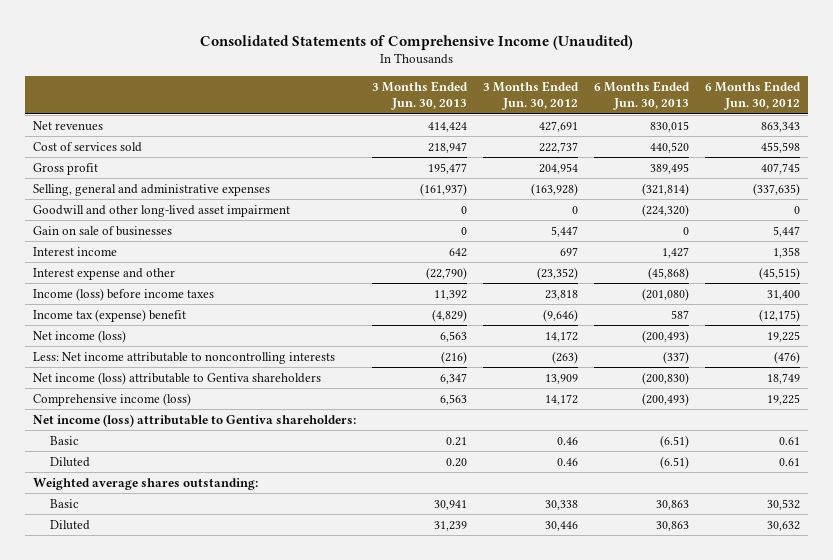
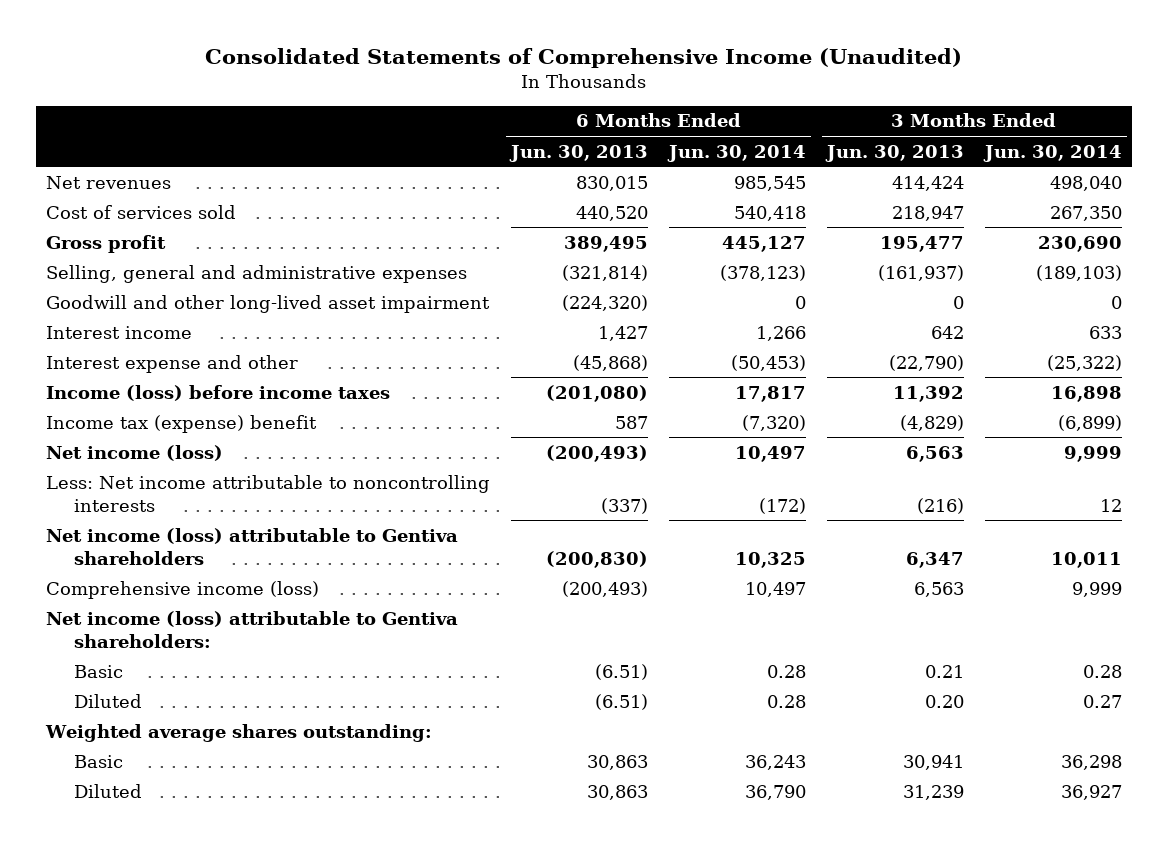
[483,81,580,111] 3 Months Ended Jun. 30, 2012 -> none
[705,81,802,111] 6 Months Ended Jun. 30, 2012 -> none
none -> [667,144,807,162] Jun. 30, 2014
none -> [982,144,1122,162] Jun. 30, 2014
[33,226,173,237] Gain on sale of businesses -> none

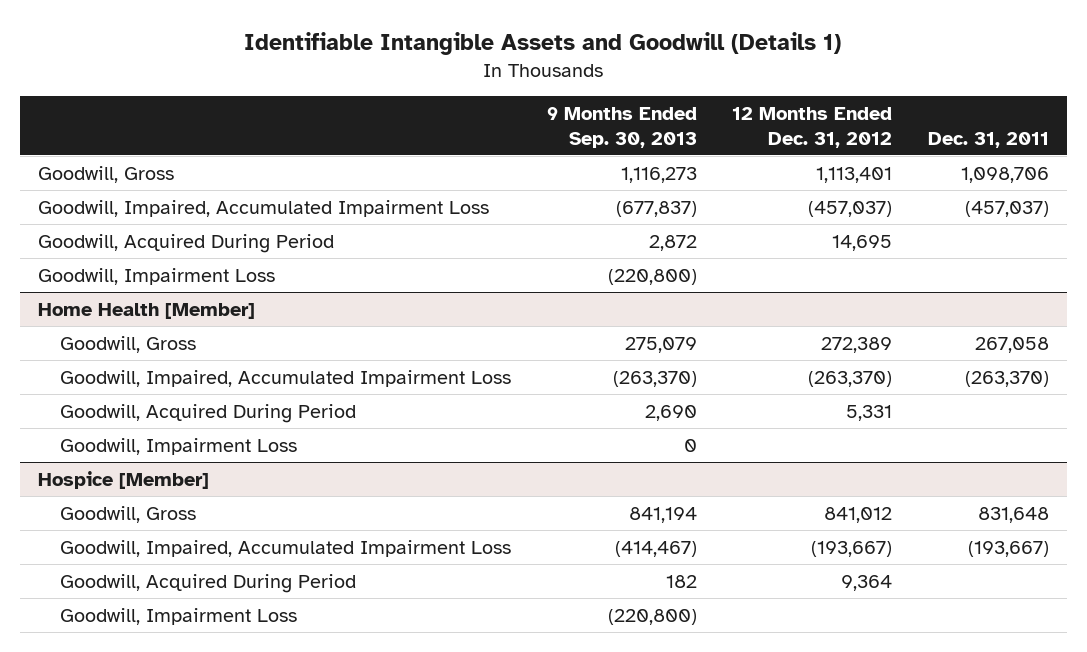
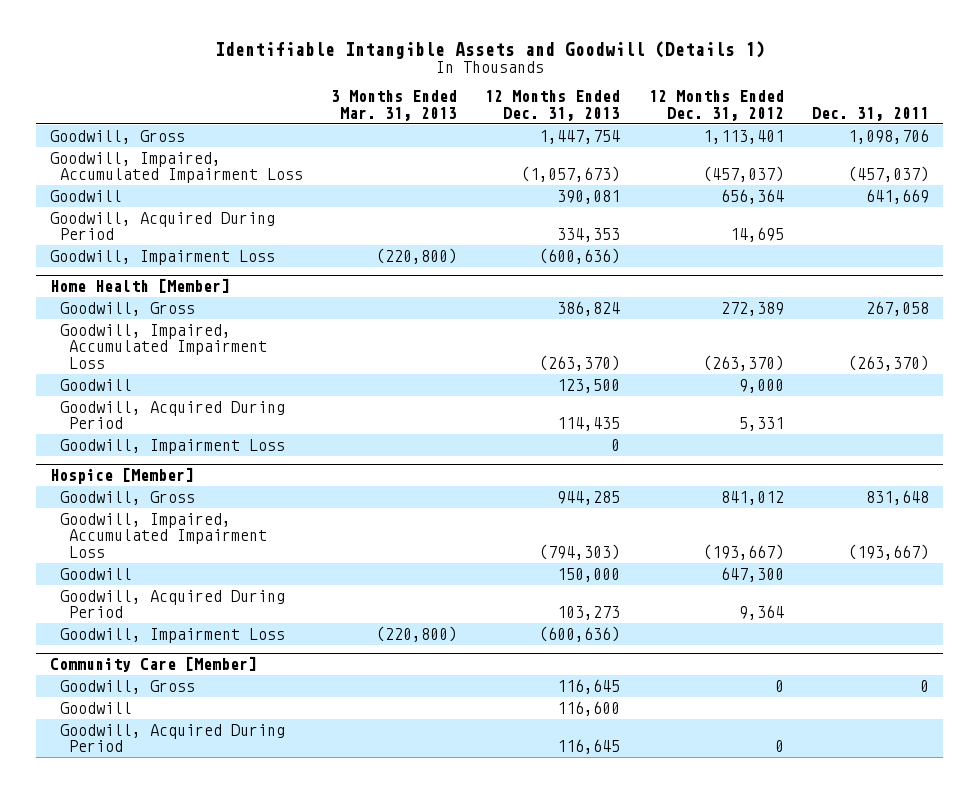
[546,106,697,148] 9 Months Ended Sep. 30, 2013 -> none
none -> [331,90,458,121] 3 Months Ended Mar. 31, 2013
none -> [485,90,621,121] 12 Months Ended Dec. 31, 2013
none -> [50,189,123,202] Goodwill
none -> [59,378,132,391] Goodwill
none -> [59,567,132,580] Goodwill
none -> [50,655,258,672] Community Care [Member]
none -> [59,679,195,694] Goodwill, Gross
none -> [59,701,132,714] Goodwill
none -> [59,723,285,753] Goodwill, Acquired During Period

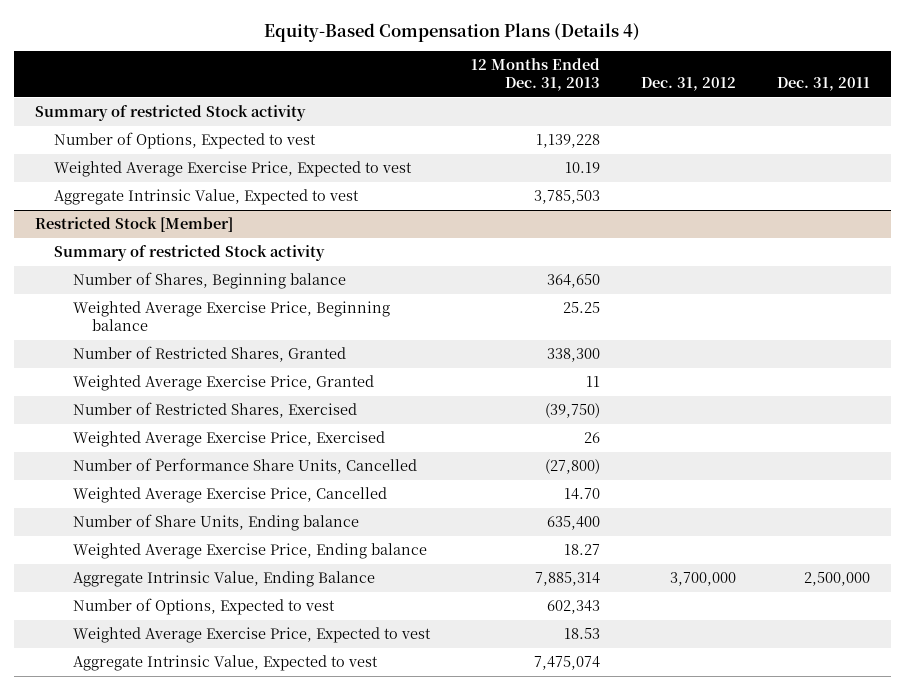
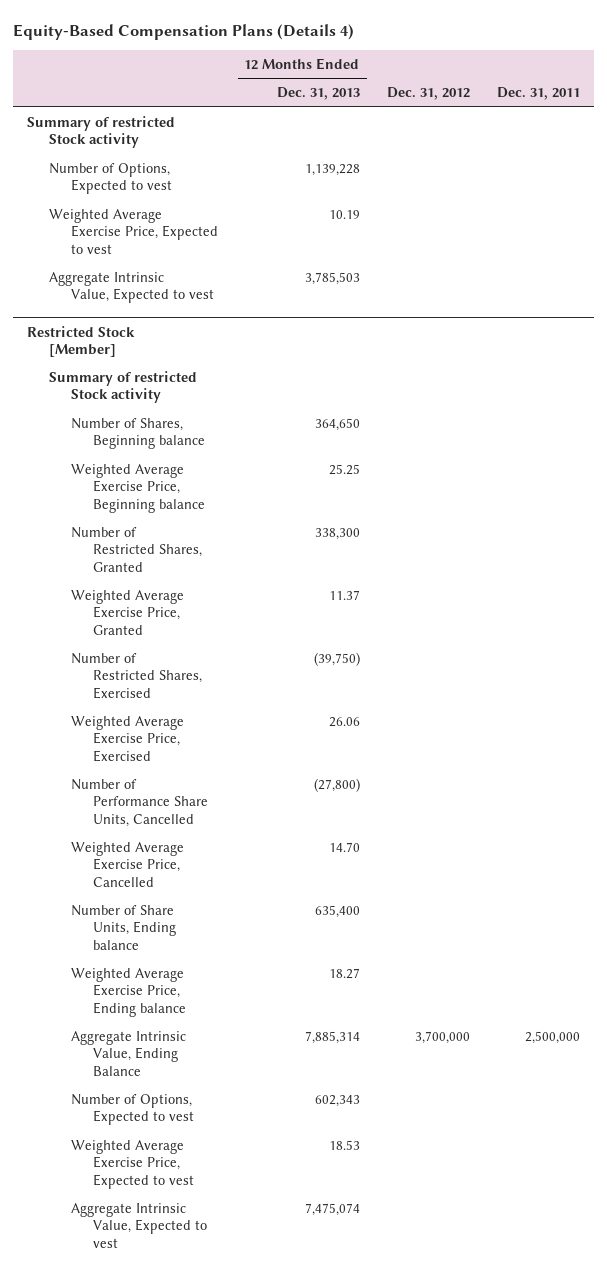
[585,376,600,388] 11 -> [328,589,360,600] 11.37
[583,432,600,444] 26 -> [328,716,360,727] 26.06

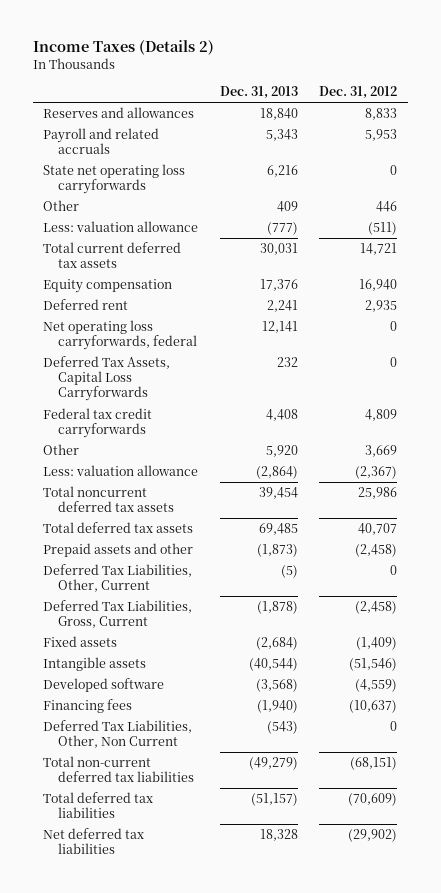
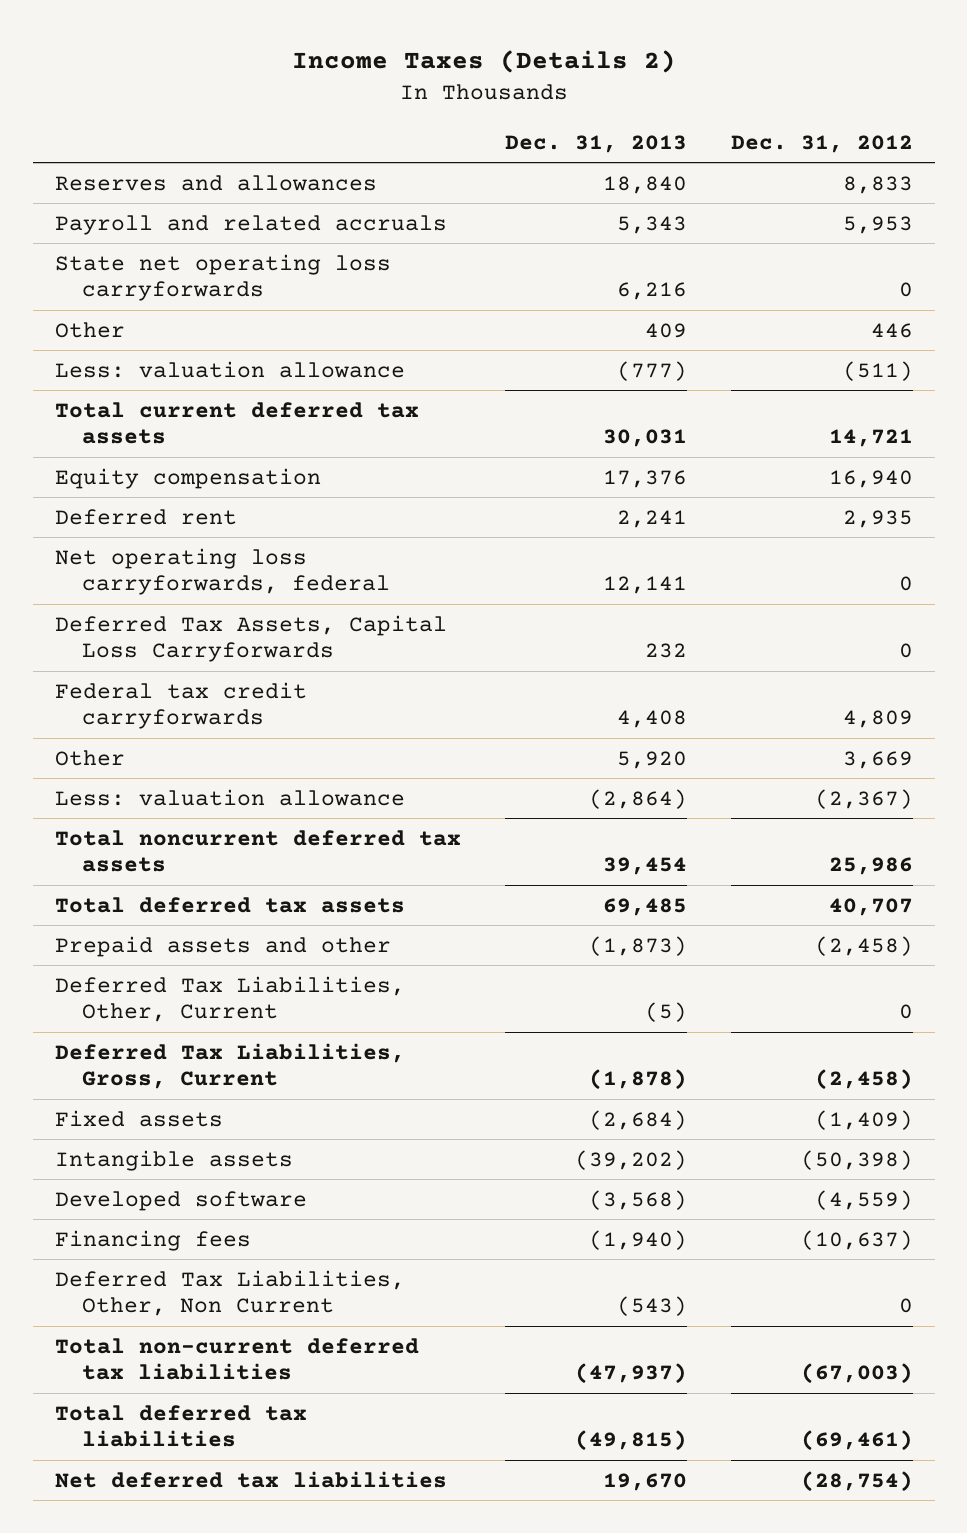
[248,658,298,672] (40,544) -> [574,1149,687,1170] (39,202)
[349,658,398,672] (51,546) -> [800,1149,913,1170] (50,398)
[248,757,298,771] (49,279) -> [574,1363,687,1385] (47,937)
[350,757,398,771] (68,151) -> [800,1363,913,1385] (67,003)
[250,793,298,807] (51,157) -> [574,1430,687,1452] (49,815)
[348,793,398,807] (70,609) -> [800,1430,913,1452] (69,461)
[259,829,298,842] 18,328 -> [602,1472,687,1491] 19,670
[348,829,398,843] (29,902) -> [800,1470,913,1492] (28,754)

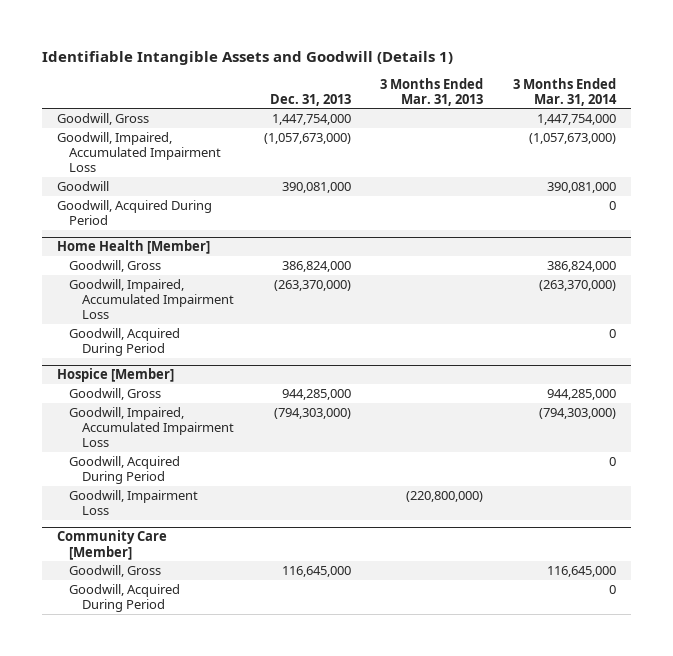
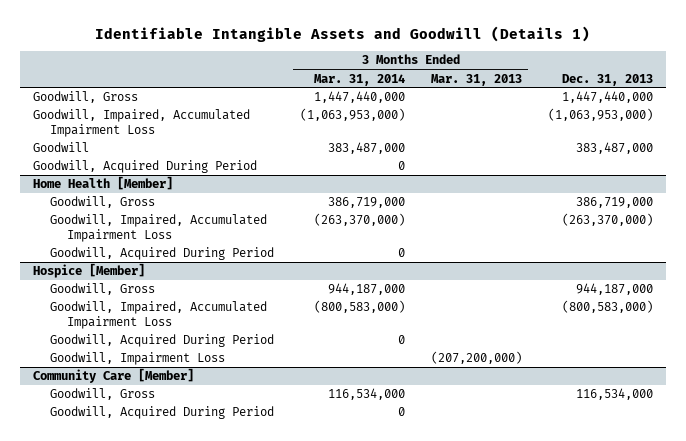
[271,113,351,125] 1,447,754,000 -> [561,91,653,104] 1,447,440,000
[537,113,617,125] 1,447,754,000 -> [313,91,405,104] 1,447,440,000
[263,132,351,144] (1,057,673,000) -> [547,108,653,122] (1,063,953,000)
[529,132,617,144] (1,057,673,000) -> [299,108,405,122] (1,063,953,000)
[281,181,351,193] 390,081,000 -> [575,142,653,155] 383,487,000
[547,181,617,193] 390,081,000 -> [327,142,405,155] 383,487,000
[281,260,351,272] 386,824,000 -> [575,197,653,209] 386,719,000
[547,260,617,272] 386,824,000 -> [327,197,405,209] 386,719,000
[281,388,351,400] 944,285,000 -> [575,283,653,296] 944,187,000
[547,388,617,400] 944,285,000 -> [327,283,405,296] 944,187,000
[273,407,351,419] (794,303,000) -> [561,300,653,314] (800,583,000)
[539,407,617,419] (794,303,000) -> [313,300,405,314] (800,583,000)
[406,490,484,502] (220,800,000) -> [430,351,522,365] (207,200,000)
[281,565,351,577] 116,645,000 -> [575,388,653,401] 116,534,000
[547,565,617,577] 116,645,000 -> [327,388,405,401] 116,534,000

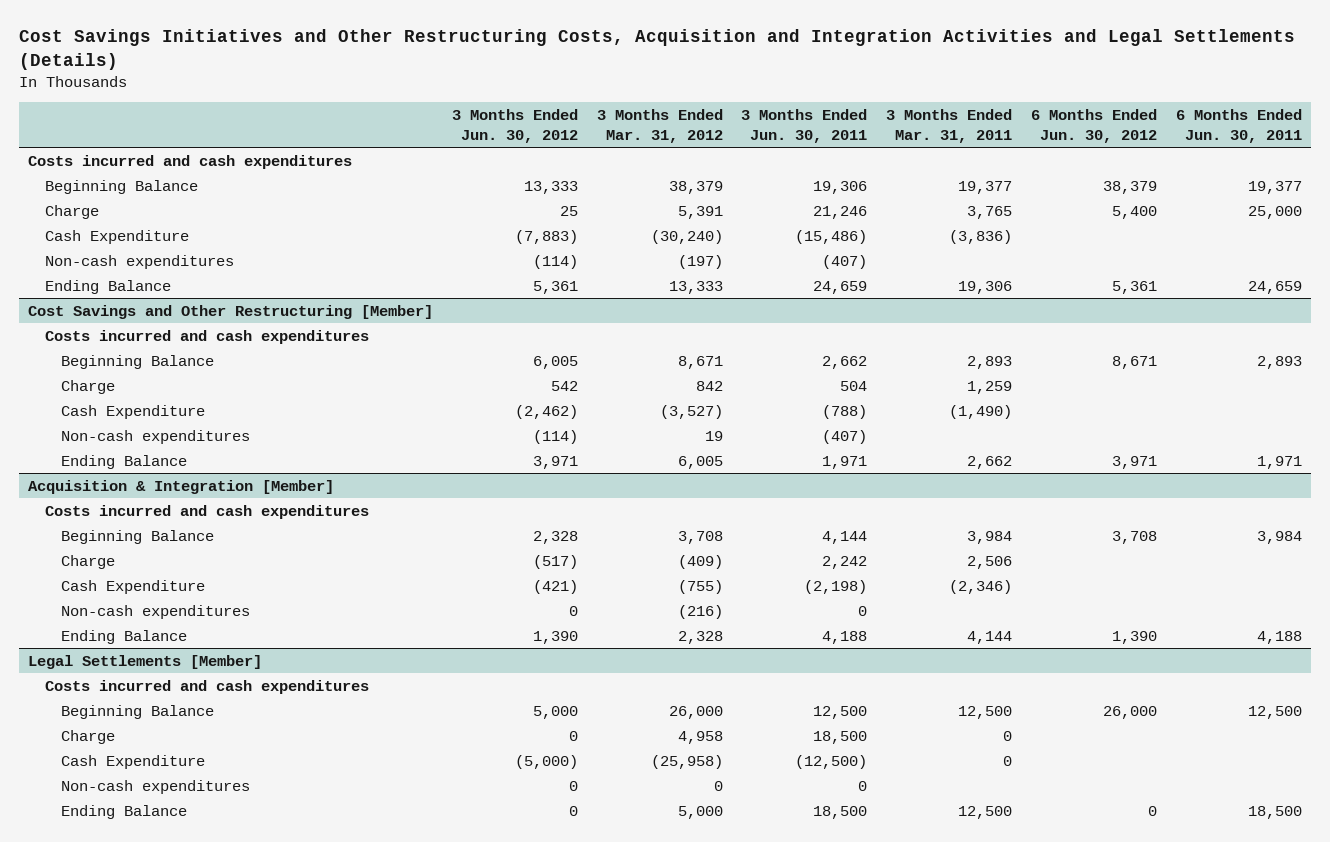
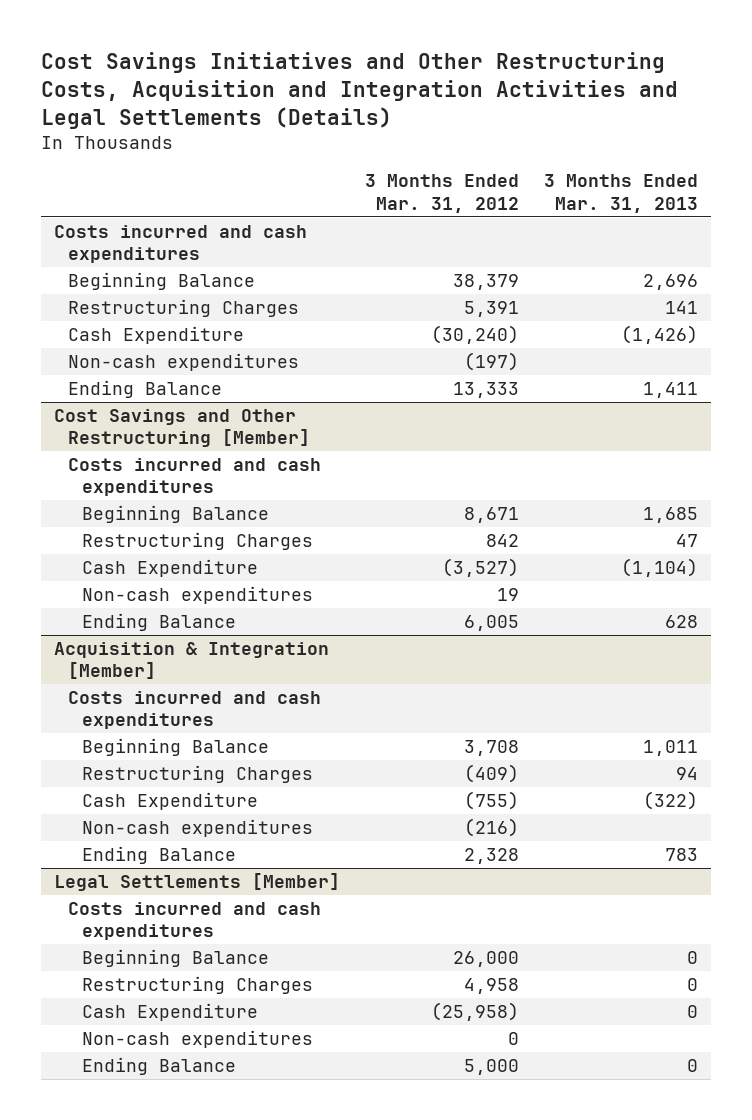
[451,108,578,143] 3 Months Ended Jun. 30, 2012 -> none
[741,108,868,143] 3 Months Ended Jun. 30, 2011 -> none
[886,108,1013,143] 3 Months Ended Mar. 31, 2011 -> none
[1030,108,1157,143] 6 Months Ended Jun. 30, 2012 -> none
[1175,108,1302,143] 6 Months Ended Jun. 30, 2011 -> none
none -> [544,174,699,213] 3 Months Ended Mar. 31, 2013
[44,204,99,219] Charge -> [68,299,300,318] Restructuring Charges
[61,379,116,394] Charge -> [82,532,314,551] Restructuring Charges
[61,554,116,569] Charge -> [82,765,314,784] Restructuring Charges
[61,729,116,744] Charge -> [82,976,314,995] Restructuring Charges

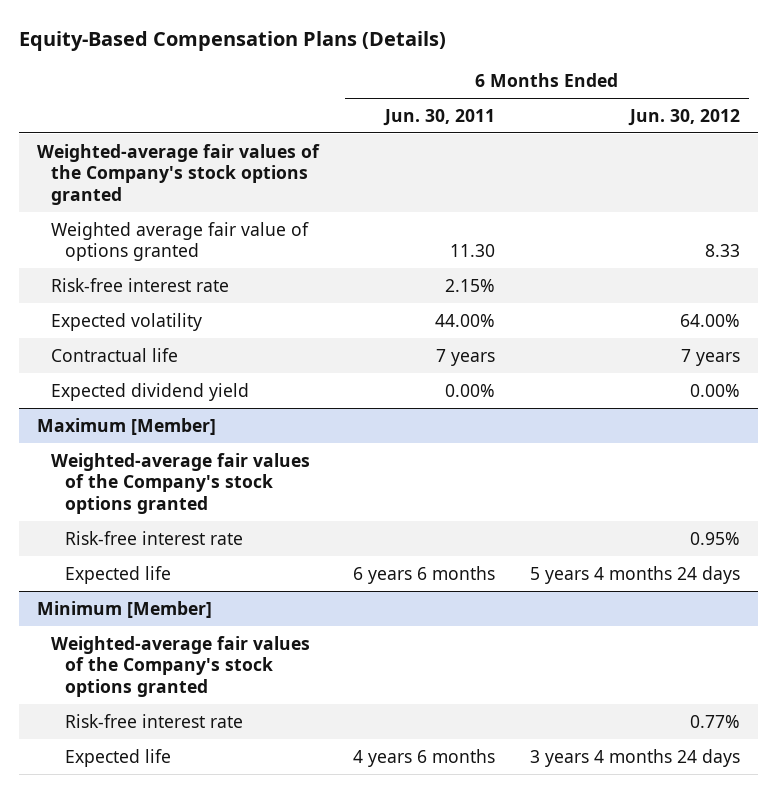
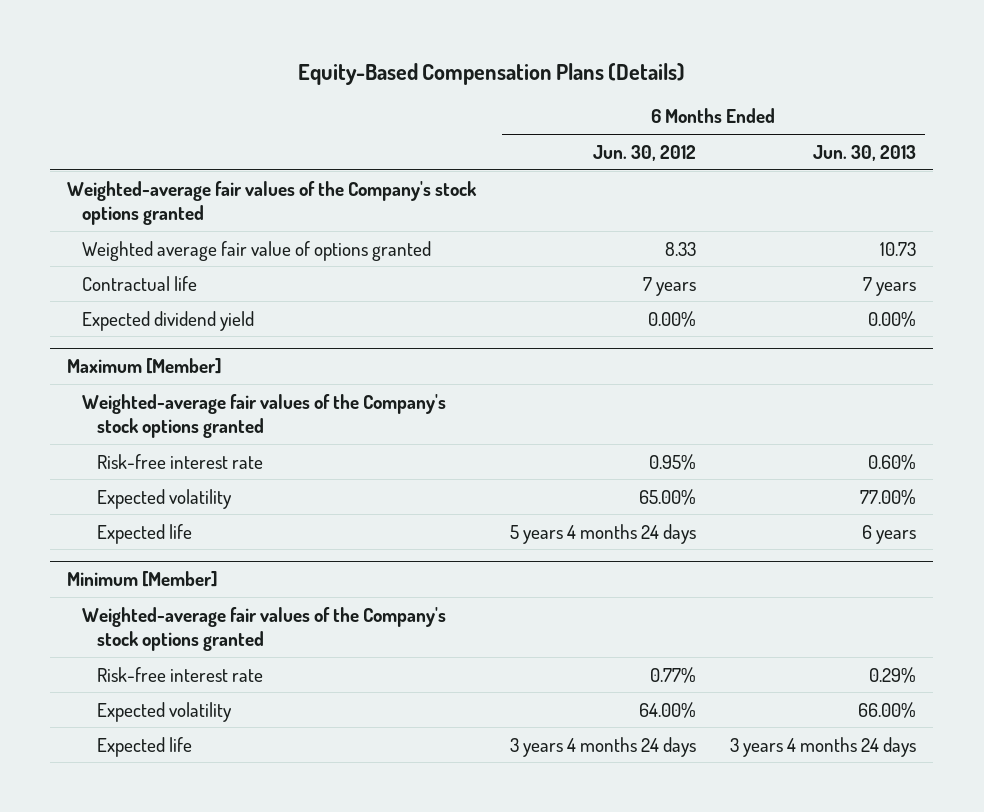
[383,108,496,126] Jun. 30, 2011 -> none
none -> [813,144,917,161] Jun. 30, 2013
[50,277,229,292] Risk-free interest rate -> none
[50,312,202,331] Expected volatility -> none
none -> [96,488,232,509] Expected volatility
none -> [96,701,232,722] Expected volatility

